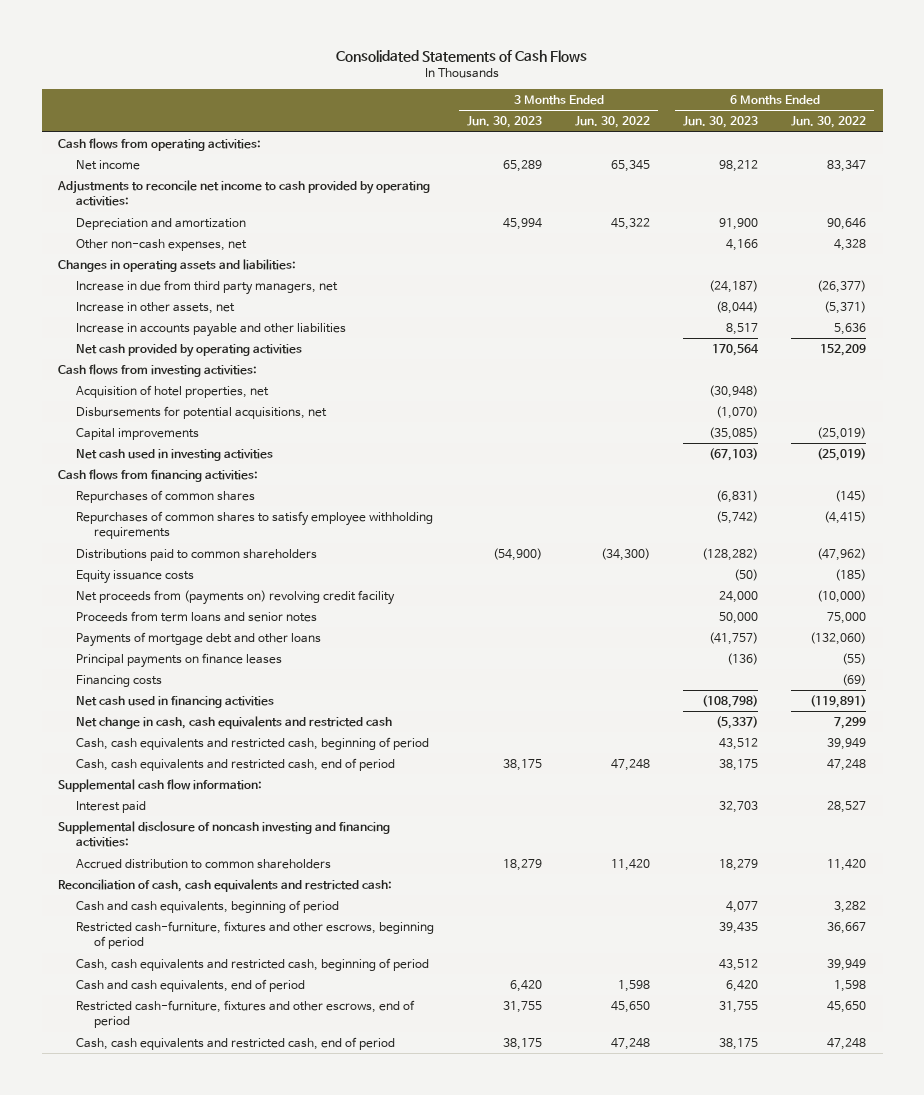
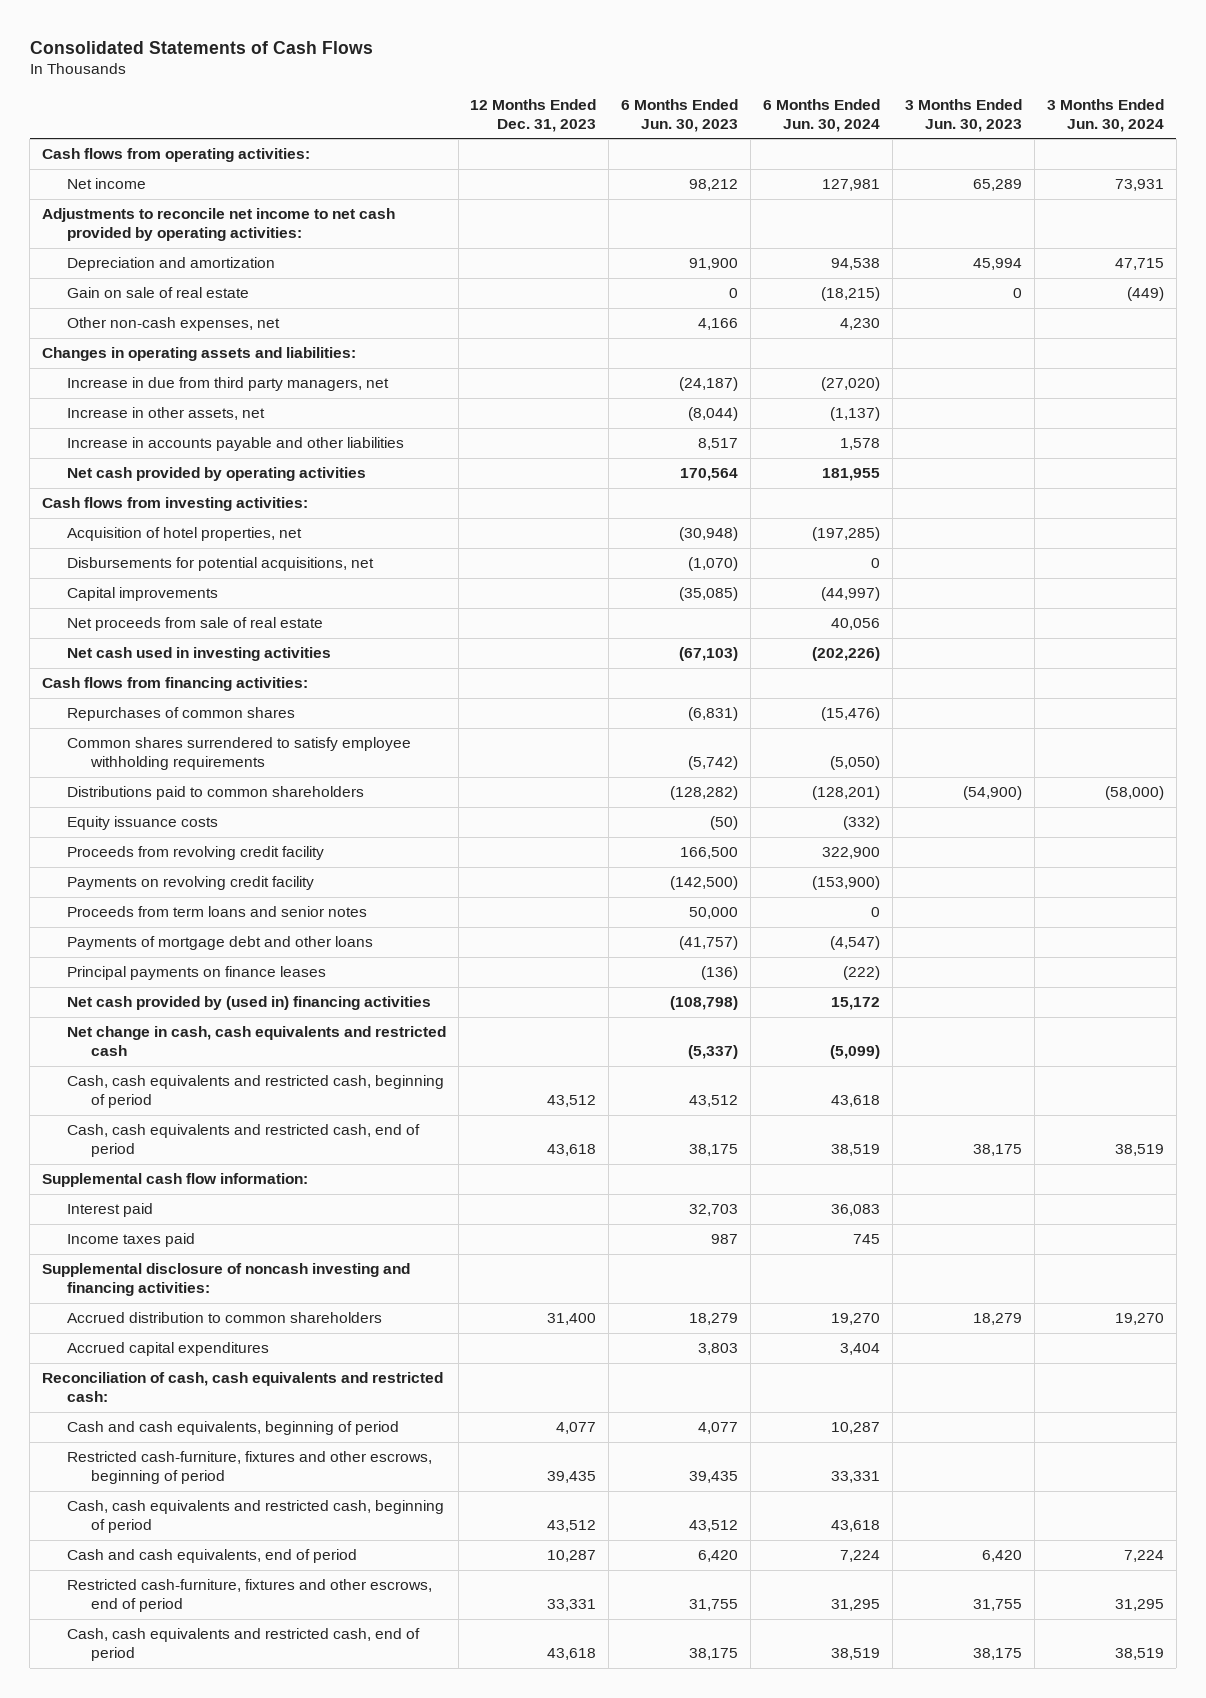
[575,116,651,129] Jun. 30, 2022 -> none
[791,116,867,129] Jun. 30, 2022 -> none
none -> [470,99,597,132] 12 Months Ended Dec. 31, 2023
none -> [763,99,881,132] 6 Months Ended Jun. 30, 2024
none -> [1046,99,1164,132] 3 Months Ended Jun. 30, 2024
[57,180,431,207] Adjustments to reconcile net income to cash provided by operating activities: -> [42,208,396,241] Adjustments to reconcile net income to net cash provided by operating activities:
none -> [66,287,249,299] Gain on sale of real estate
none -> [66,617,323,632] Net proceeds from sale of real estate
[76,511,434,540] Repurchases of common shares to satisfy employee withholding requirements -> [66,737,411,770] Common shares surrendered to satisfy employee withholding requirements
[76,590,396,606] Net proceeds from (payments on) revolving credit facility -> [66,846,324,861] Proceeds from revolving credit facility
[719,591,759,604] 24,000 -> [680,847,739,860] 166,500
none -> [66,876,314,891] Payments on revolving credit facility
[76,675,163,688] Financing costs -> none
[76,696,275,709] Net cash used in financing activities -> [66,996,431,1011] Net cash provided by (used in) financing activities
none -> [66,1233,195,1248] Income taxes paid
none -> [66,1342,269,1357] Accrued capital expenditures

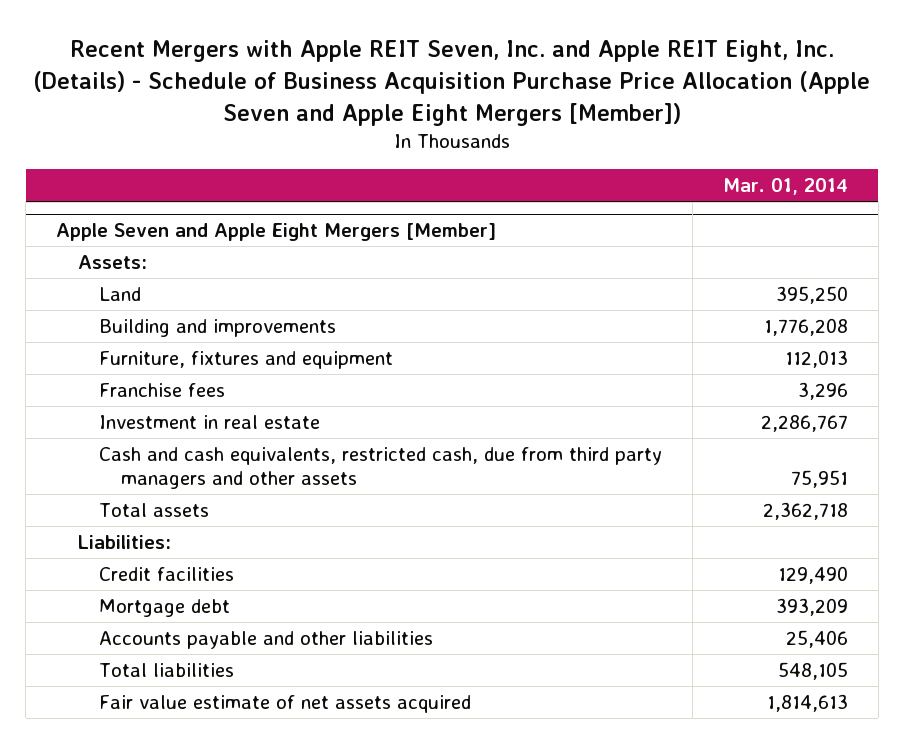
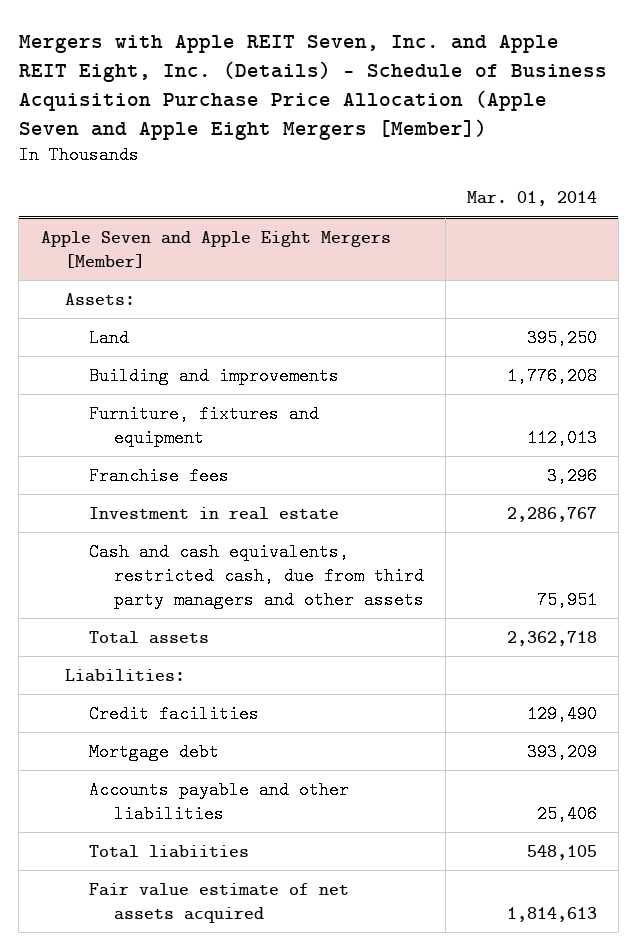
[33,40,871,126] Recent Mergers with Apple REIT Seven, Inc. and Apple REIT Eight, Inc. (Details) - Schedule of Business Acquisition Purchase Price Allocation (Apple Seven and Apple Eight Mergers [Member]) -> [18,34,607,140] Mergers with Apple REIT Seven, Inc. and Apple REIT Eight, Inc. (Details) - Schedule of Business Acquisition Purchase Price Allocation (Apple Seven and Apple Eight Mergers [Member])
[99,663,235,678] Total liabilities -> [89,844,250,858] Total liabiities

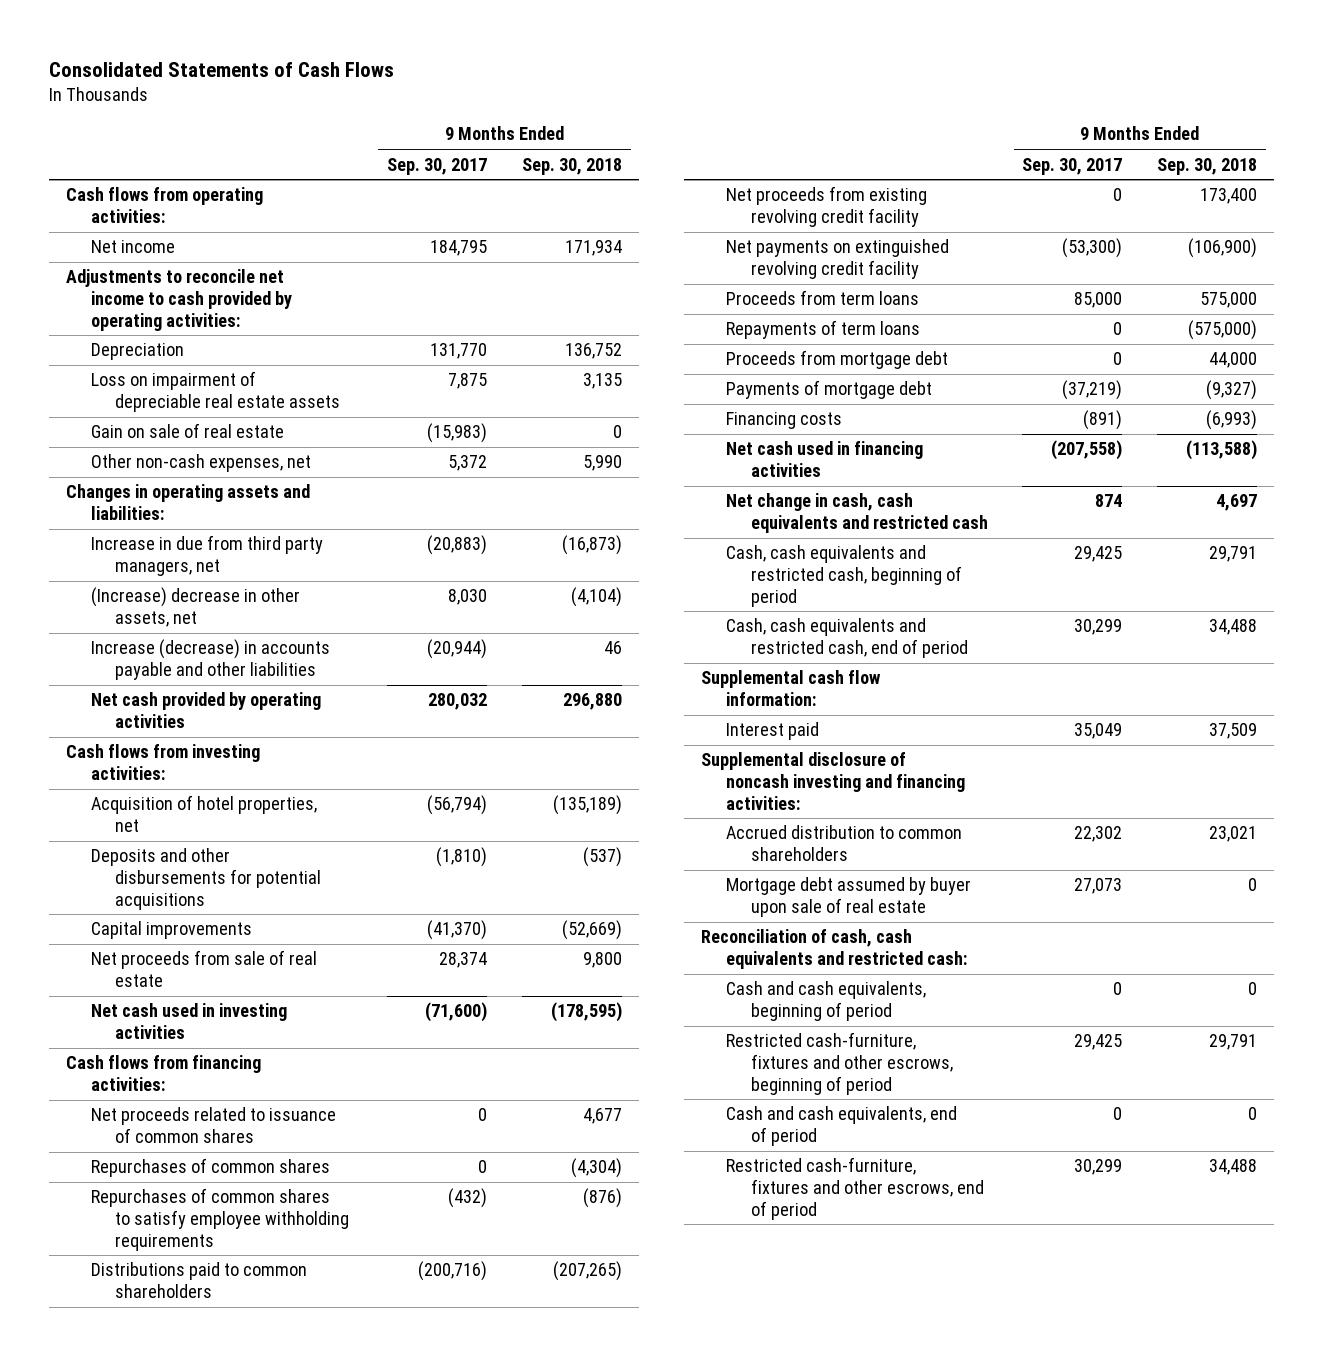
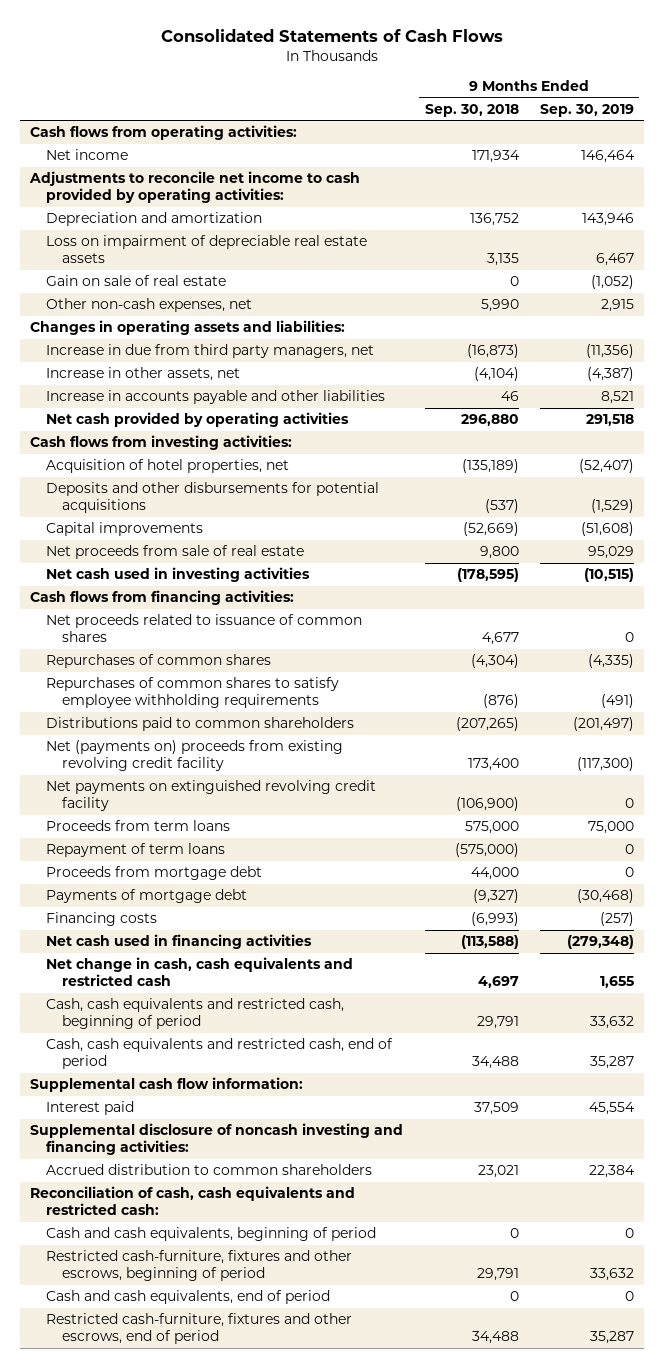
[387,157,488,175] Sep. 30, 2017 -> none
none -> [539,103,634,117] Sep. 30, 2019
[90,343,184,361] Depreciation -> [46,212,263,227] Depreciation and amortization
[90,587,300,628] (Increase) decrease in other assets, net -> [46,367,241,382] Increase in other assets, net
[90,639,330,681] Increase (decrease) in accounts payable and other liabilities -> [46,390,386,405] Increase in accounts payable and other liabilities
[726,186,928,228] Net proceeds from existing revolving credit facility -> [46,740,344,772] Net (payments on) proceeds from existing revolving credit facility
[726,320,921,340] Repayments of term loans -> [46,843,226,858] Repayment of term loans
[726,877,972,918] Mortgage debt assumed by buyer upon sale of real estate -> none

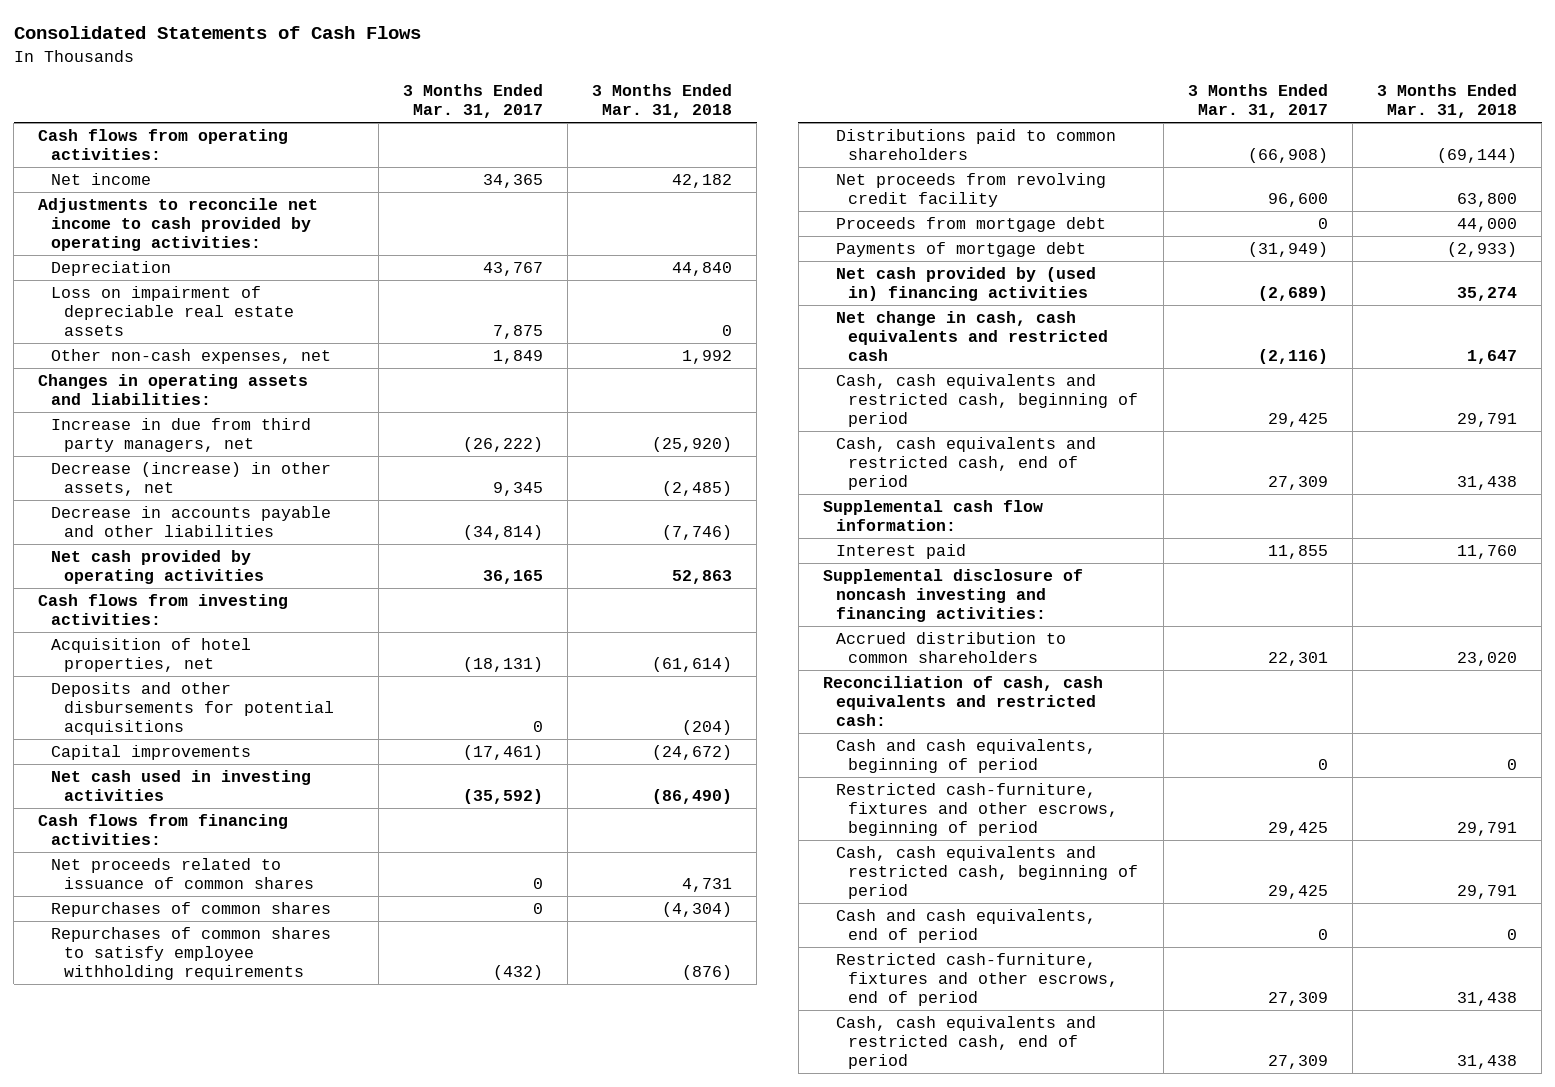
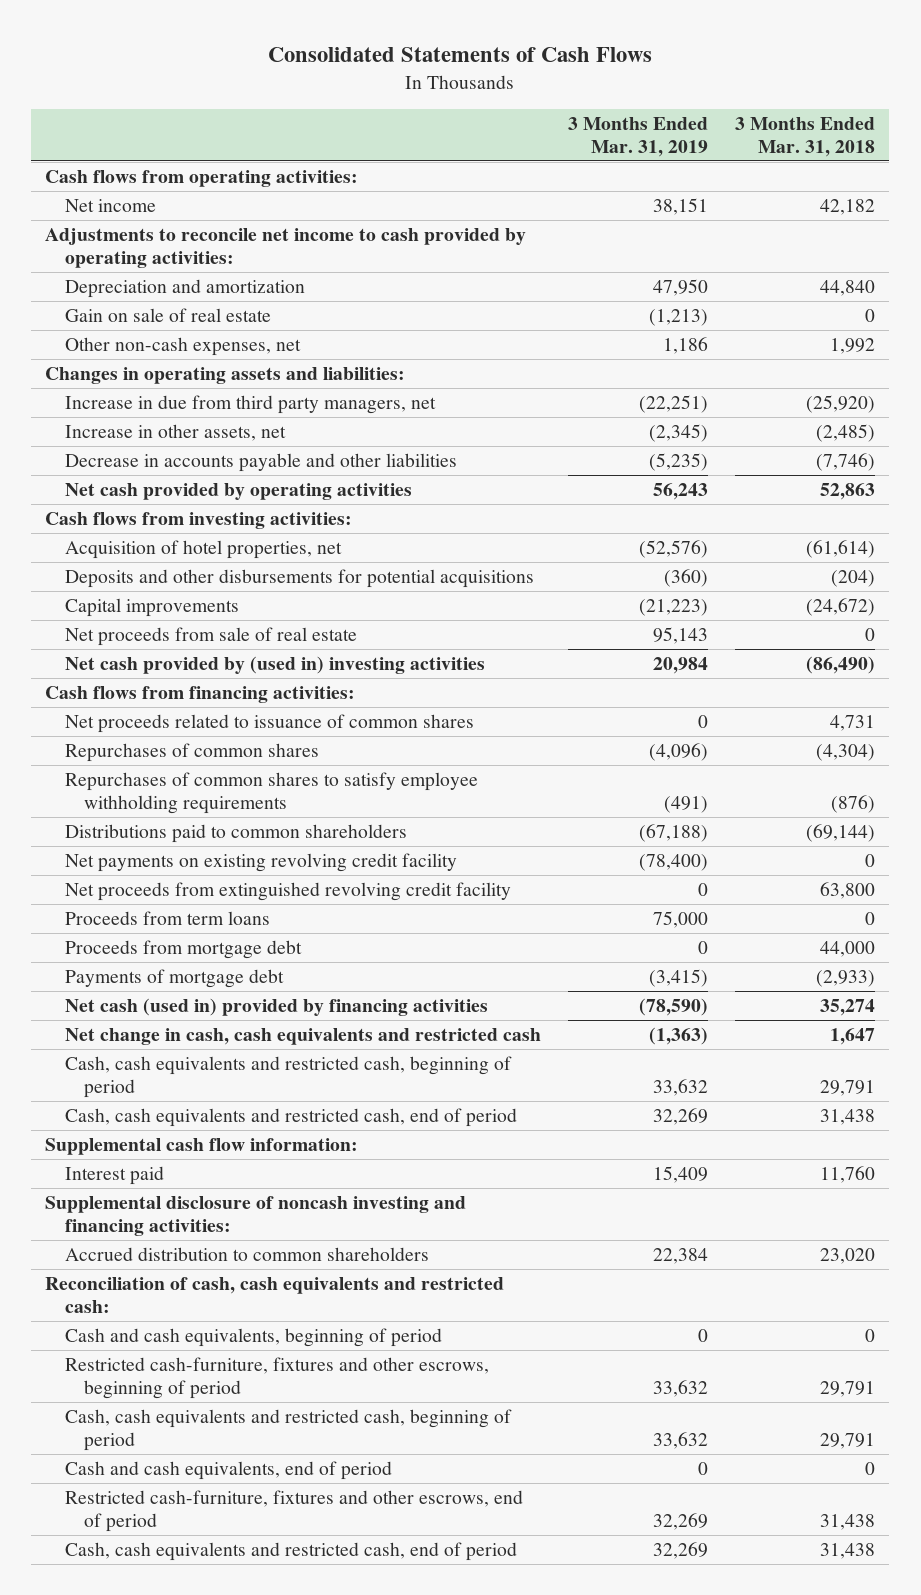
[403,84,544,119] 3 Months Ended Mar. 31, 2017 -> none
none -> [567,116,708,157] 3 Months Ended Mar. 31, 2019
[51,285,294,336] Loss on impairment of depreciable real estate assets -> none
[51,260,172,276] Depreciation -> [64,279,305,299] Depreciation and amortization
none -> [64,308,271,323] Gain on sale of real estate
[51,461,332,496] Decrease (increase) in other assets, net -> [64,424,286,442] Increase in other assets, net
none -> [64,627,357,647] Net proceeds from sale of real estate
[51,769,312,801] Net cash used in investing activities -> [64,656,485,675] Net cash provided by (used in) investing activities
none -> [64,853,457,873] Net payments on existing revolving credit facility
[835,172,1106,207] Net proceeds from revolving credit facility -> [64,882,511,902] Net proceeds from extinguished revolving credit facility
none -> [64,911,270,926] Proceeds from term loans
[835,266,1096,301] Net cash provided by (used in) financing activities -> [64,998,488,1017] Net cash (used in) provided by financing activities

